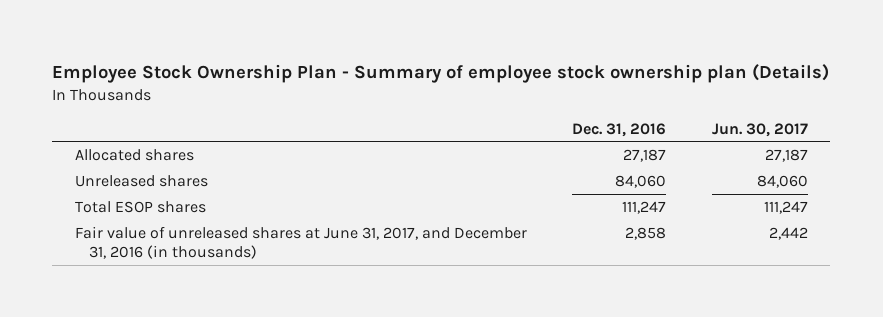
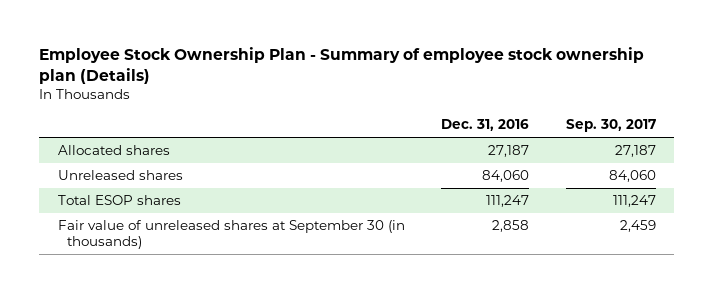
[711,122,808,137] Jun. 30, 2017 -> none
none -> [565,119,656,133] Sep. 30, 2017
[75,225,528,260] Fair value of unreleased shares at June 31, 2017, and December 31, 2016 (in thousands) -> [57,220,405,250] Fair value of unreleased shares at September 30 (in thousands)

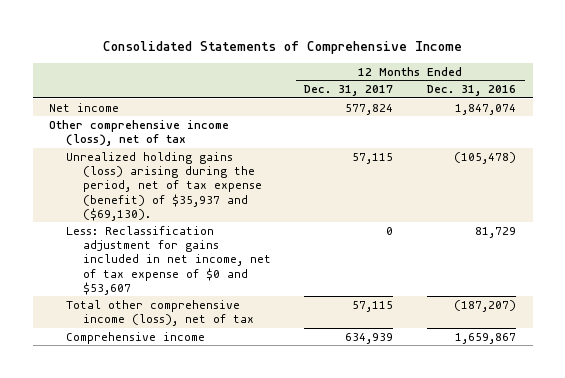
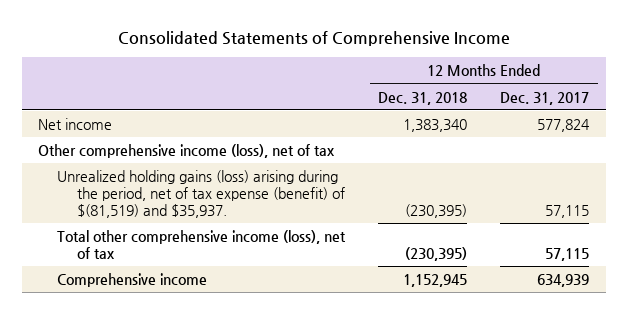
[427,85,517,97] Dec. 31, 2016 -> none
none -> [378,91,468,105] Dec. 31, 2018
[65,225,271,295] Less: Reclassification adjustment for gains included in net income, net of tax expense of $0 and $53,607 -> none
[65,151,262,221] Unrealized holding gains (loss) arising during the period, net of tax expense (benefit) of $35,937 and ($69,130). -> [57,170,345,218] Unrealized holding gains (loss) arising during the period, net of tax expense (benefit) of $(81,519) and $35,937.

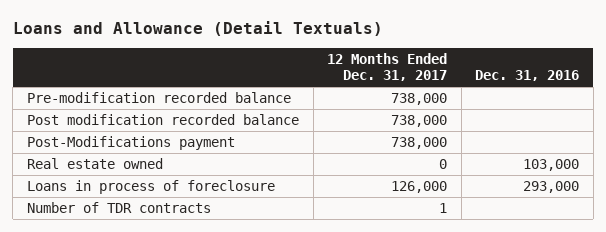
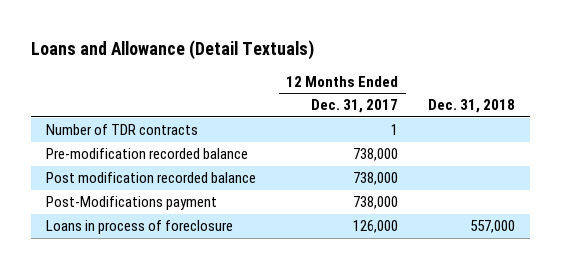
[475,70,580,82] Dec. 31, 2016 -> none
none -> [428,99,516,114] Dec. 31, 2018
[27,201,212,213] Number of TDR contracts -> [46,124,199,136] Number of TDR contracts
[27,157,164,169] Real estate owned -> none

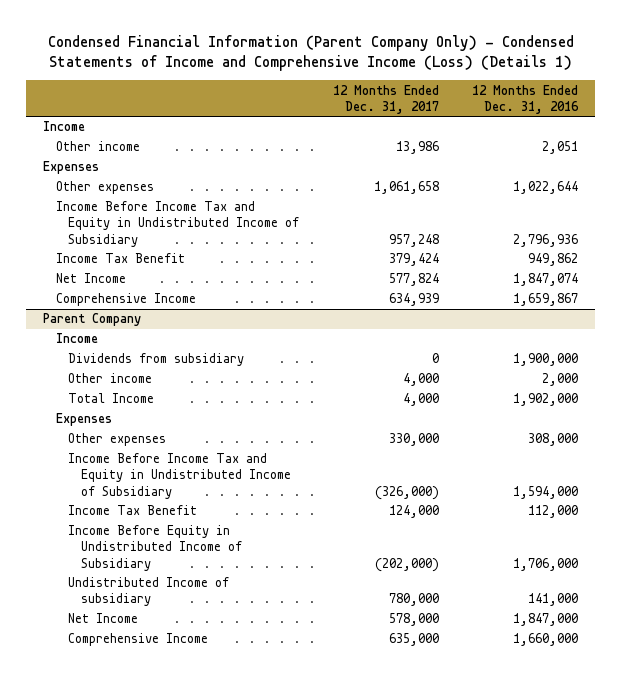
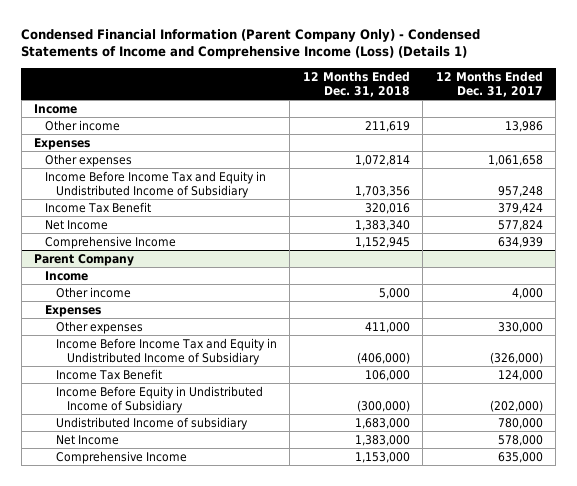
[472,84,580,114] 12 Months Ended Dec. 31, 2016 -> none
none -> [302,70,410,97] 12 Months Ended Dec. 31, 2018
[68,353,245,367] Dividends from subsidiary -> none
[68,393,155,404] Total Income -> none

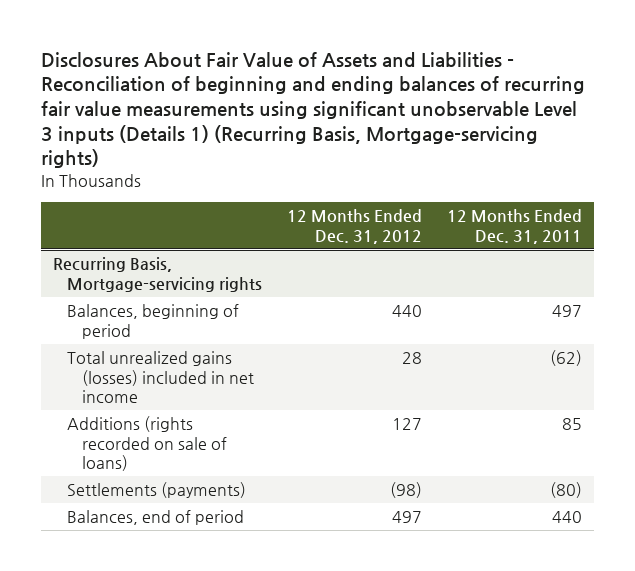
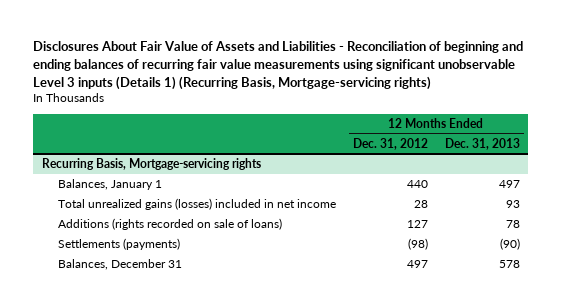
[446,209,582,244] 12 Months Ended Dec. 31, 2011 -> none
none -> [444,137,520,150] Dec. 31, 2013
[67,304,240,339] Balances, beginning of period -> [57,178,162,190] Balances, January 1
[67,510,245,526] Balances, end of period -> [57,258,182,270] Balances, December 31

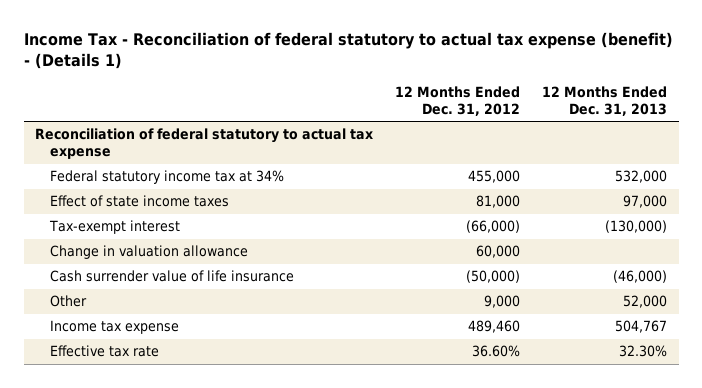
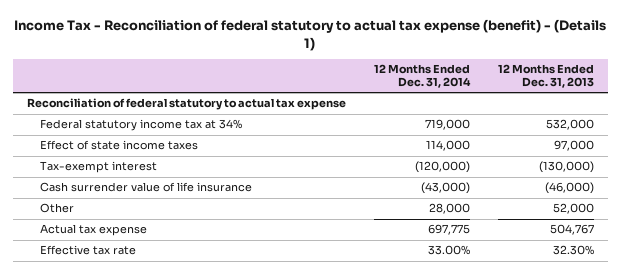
[395,86,521,117] 12 Months Ended Dec. 31, 2012 -> none
none -> [373,63,471,89] 12 Months Ended Dec. 31, 2014
[49,245,248,260] Change in valuation allowance -> none
[49,320,179,335] Income tax expense -> [39,224,147,237] Actual tax expense

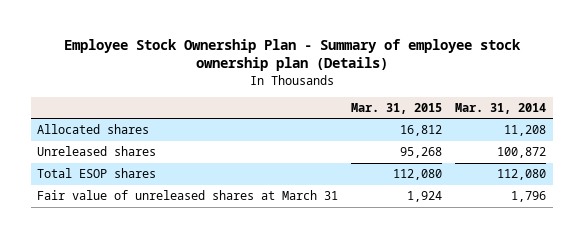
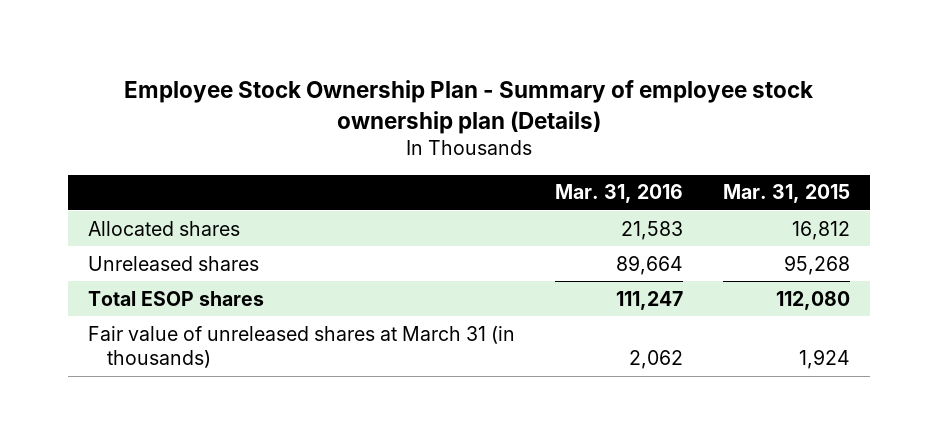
[455,102,547,114] Mar. 31, 2014 -> none
none -> [554,184,683,204] Mar. 31, 2016
[37,190,339,201] Fair value of unreleased shares at March 31 -> [87,325,515,369] Fair value of unreleased shares at March 31 (in thousands)

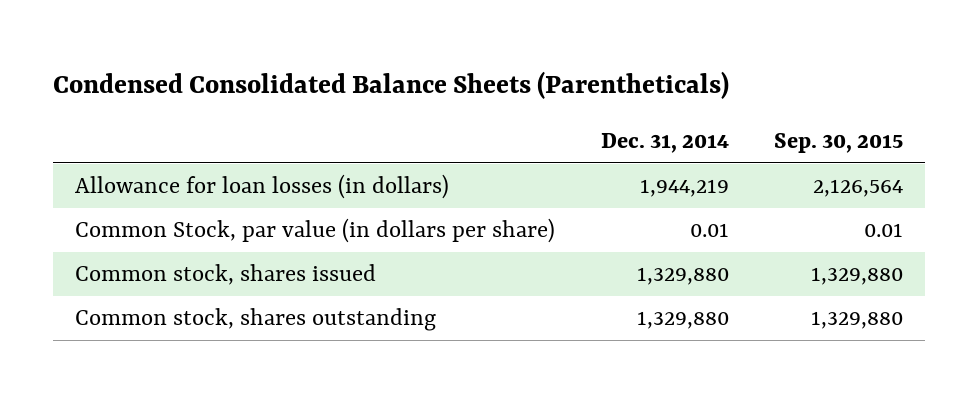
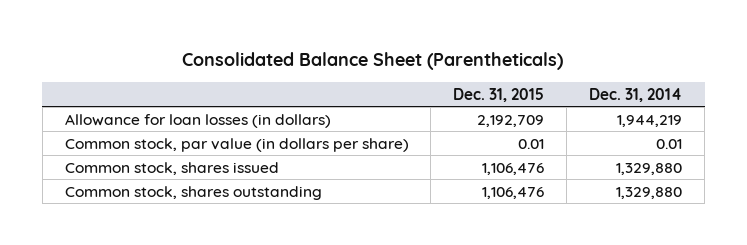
[52,70,729,99] Condensed Consolidated Balance Sheets (Parentheticals) -> [182,52,564,71] Consolidated Balance Sheet (Parentheticals)
[773,132,903,153] Sep. 30, 2015 -> none
none -> [453,87,545,102] Dec. 31, 2015
[75,218,556,244] Common Stock, par value (in dollars per share) -> [64,137,409,152] Common stock, par value (in dollars per share)

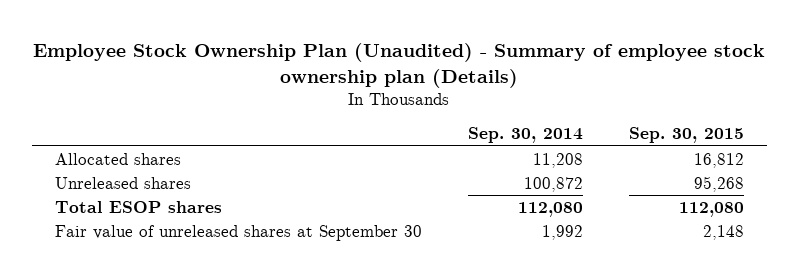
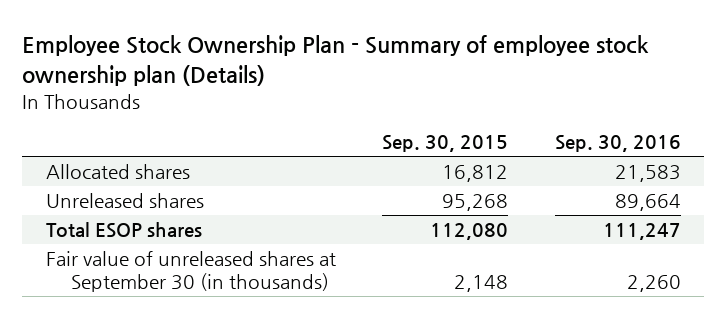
[33,43,766,89] Employee Stock Ownership Plan (Unaudited) - Summary of employee stock ownership plan (Details) -> [22,35,650,86] Employee Stock Ownership Plan - Summary of employee stock ownership plan (Details)
[467,127,583,144] Sep. 30, 2014 -> none
none -> [555,135,682,153] Sep. 30, 2016
[54,224,422,241] Fair value of unreleased shares at September 30 -> [45,251,336,292] Fair value of unreleased shares at September 30 (in thousands)

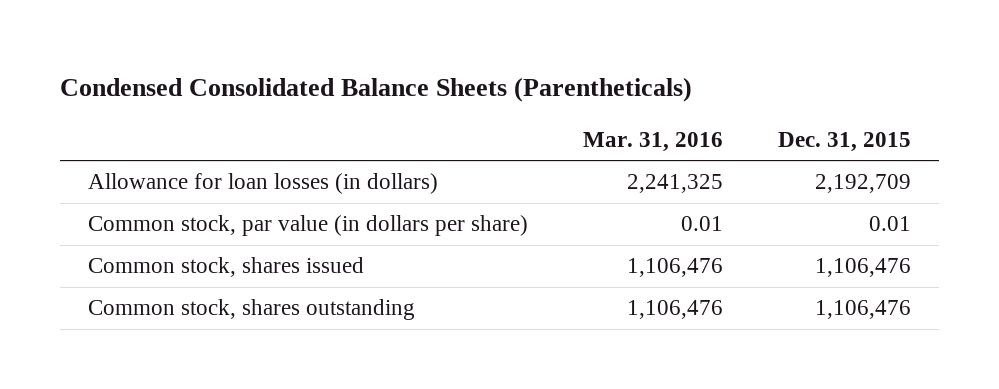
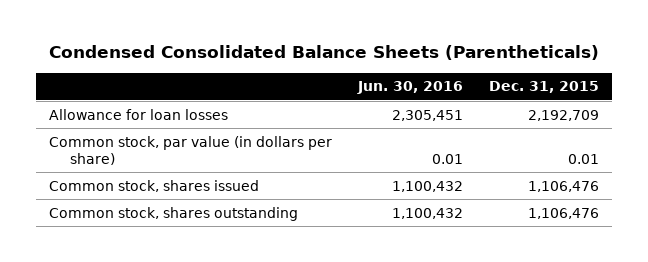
[582,131,723,152] Mar. 31, 2016 -> none
none -> [357,81,464,95] Jun. 30, 2016
[87,173,438,195] Allowance for loan losses (in dollars) -> [49,108,229,120] Allowance for loan losses

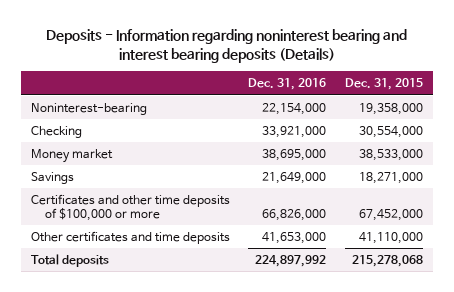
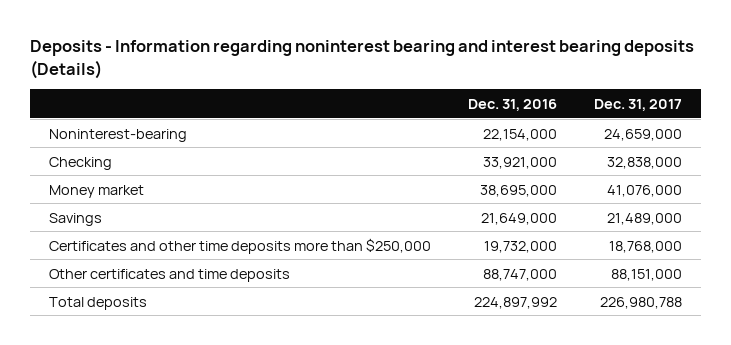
[345,78,424,91] Dec. 31, 2015 -> none
none -> [594,98,683,111] Dec. 31, 2017
[30,194,230,222] Certificates and other time deposits of $100,000 or more -> [48,237,431,254] Certificates and other time deposits more than $250,000
[262,209,327,222] 66,826,000 -> [483,240,557,253] 19,732,000
[262,232,327,245] 41,653,000 -> [482,268,557,281] 88,747,000

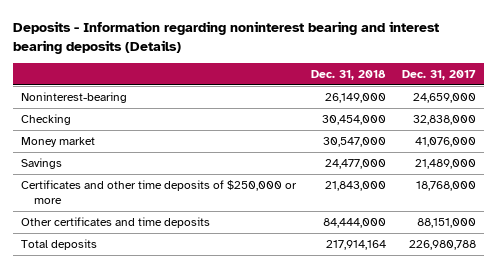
[467,98,557,111] Dec. 31, 2016 -> none
none -> [311,69,387,80] Dec. 31, 2018
[48,237,431,254] Certificates and other time deposits more than $250,000 -> [20,180,297,205] Certificates and other time deposits of $250,000 or more

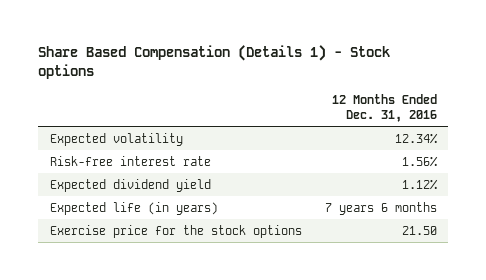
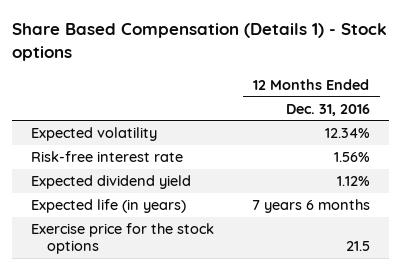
[401,225,437,235] 21.50 -> [346,241,371,252] 21.5

